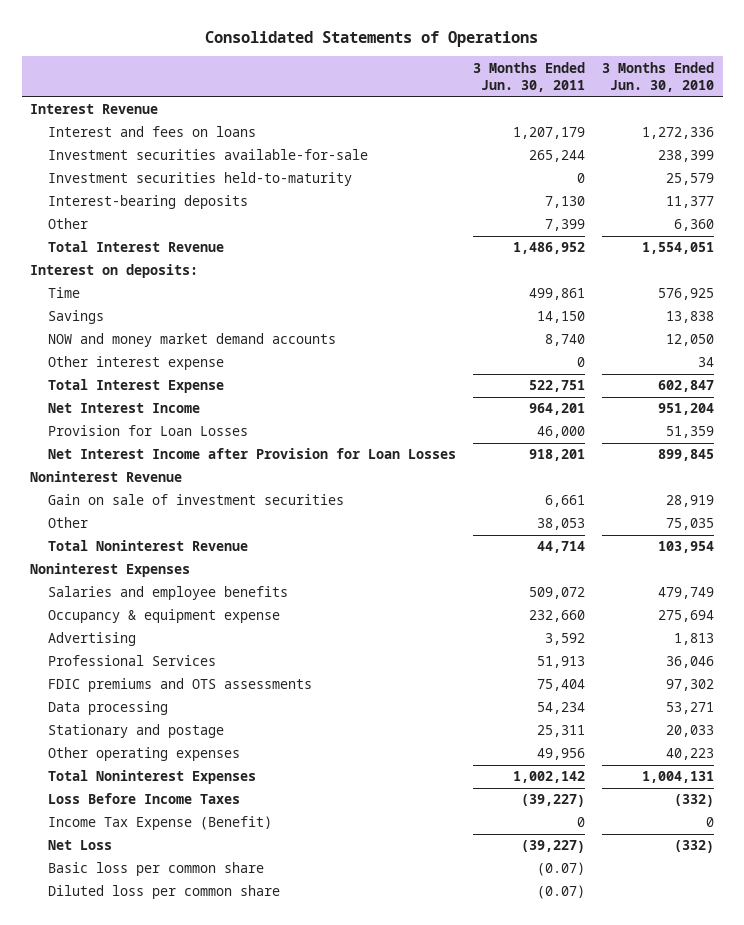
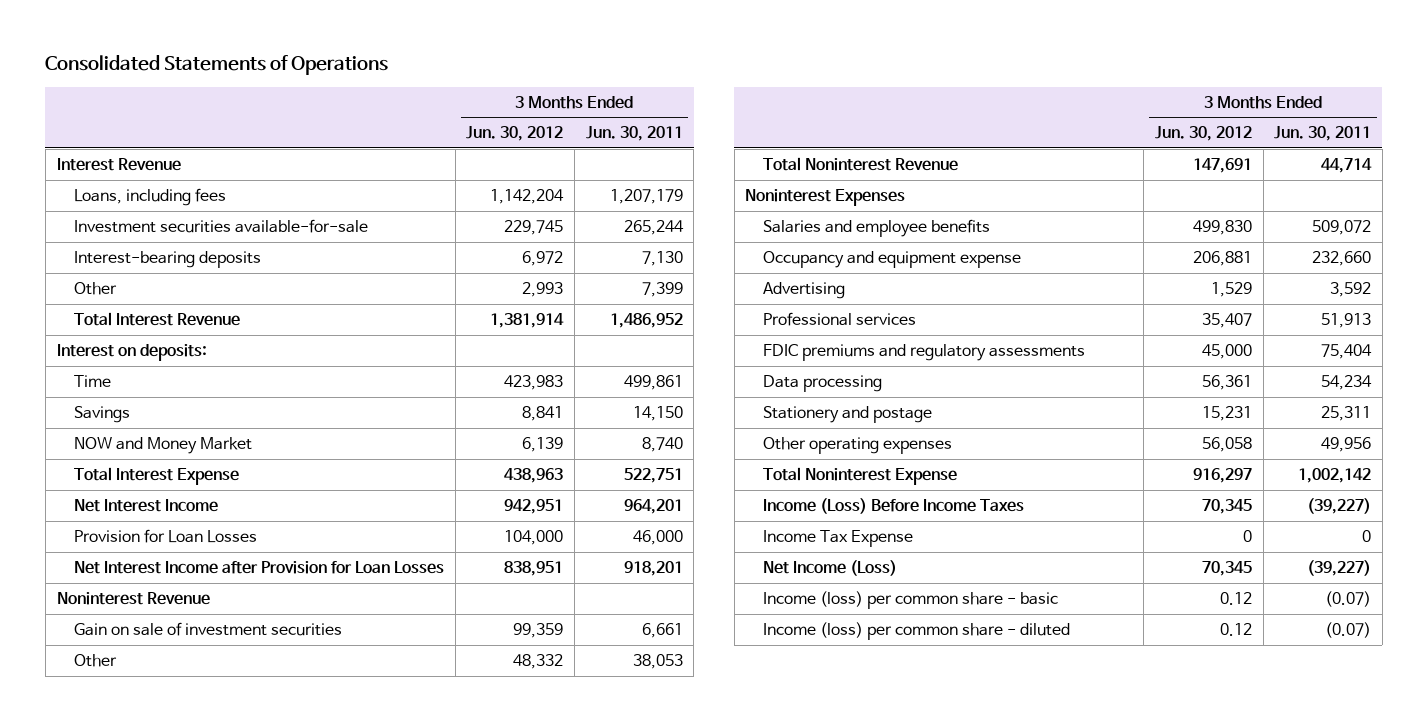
[602,61,715,92] 3 Months Ended Jun. 30, 2010 -> none
none -> [466,126,564,142] Jun. 30, 2012
[48,126,257,138] Interest and fees on loans -> [74,188,227,207] Loans, including fees
[48,172,353,187] Investment securities held-to-maturity -> none
[48,356,225,371] Other interest expense -> none
[48,333,337,348] NOW and money market demand accounts -> [74,437,253,455] NOW and Money Market
[48,609,281,624] Occupancy & equipment expense -> [762,251,1021,269] Occupancy and equipment expense
[48,655,217,667] Professional Services -> [762,312,916,327] Professional services
[48,678,313,693] FDIC premiums and OTS assessments -> [762,344,1085,362] FDIC premiums and regulatory assessments
[48,724,225,739] Stationary and postage -> [762,406,932,424] Stationery and postage
[48,770,257,785] Total Noninterest Expenses -> [762,467,957,486] Total Noninterest Expense
[48,793,241,805] Loss Before Income Taxes -> [762,498,1024,515] Income (Loss) Before Income Taxes
[48,816,273,831] Income Tax Expense (Benefit) -> [762,530,913,548] Income Tax Expense
[48,840,113,851] Net Loss -> [762,560,897,577] Net Income (Loss)
[48,862,265,877] Basic loss per common share -> [762,591,1058,610] Income (loss) per common share - basic
[48,885,281,900] Diluted loss per common share -> [762,622,1070,641] Income (loss) per common share - diluted

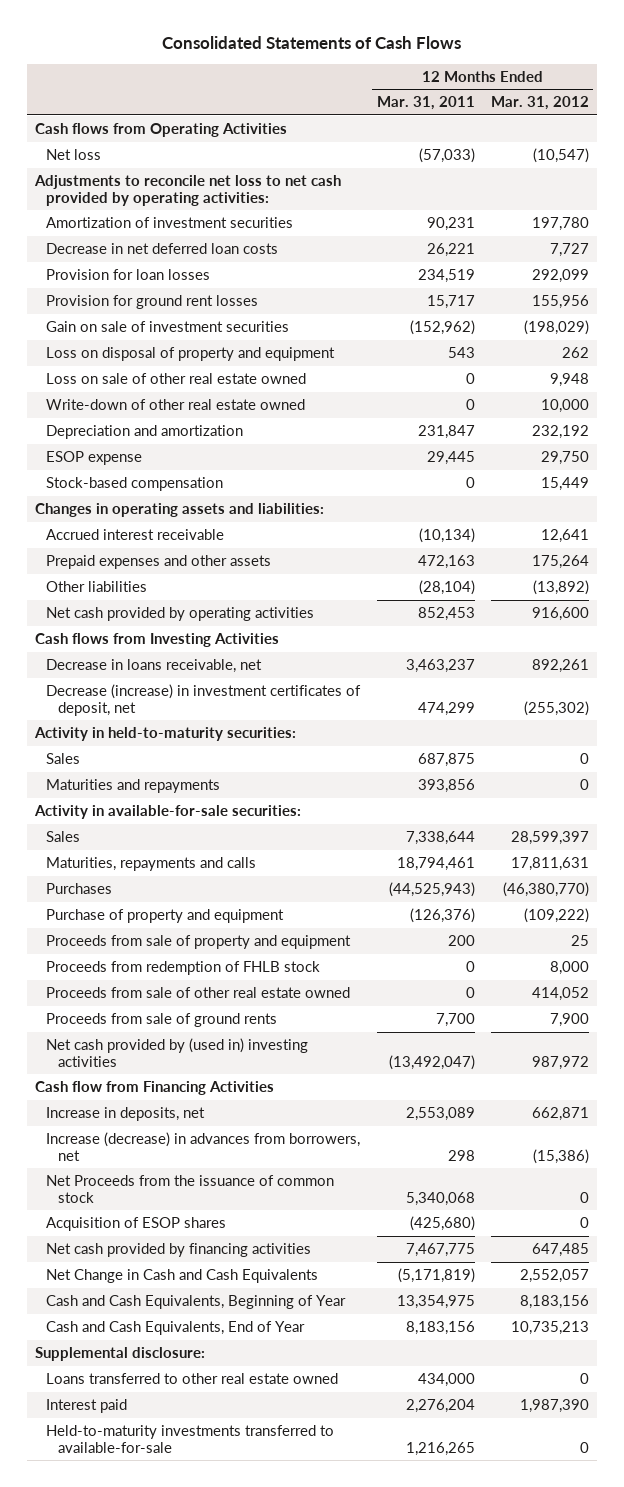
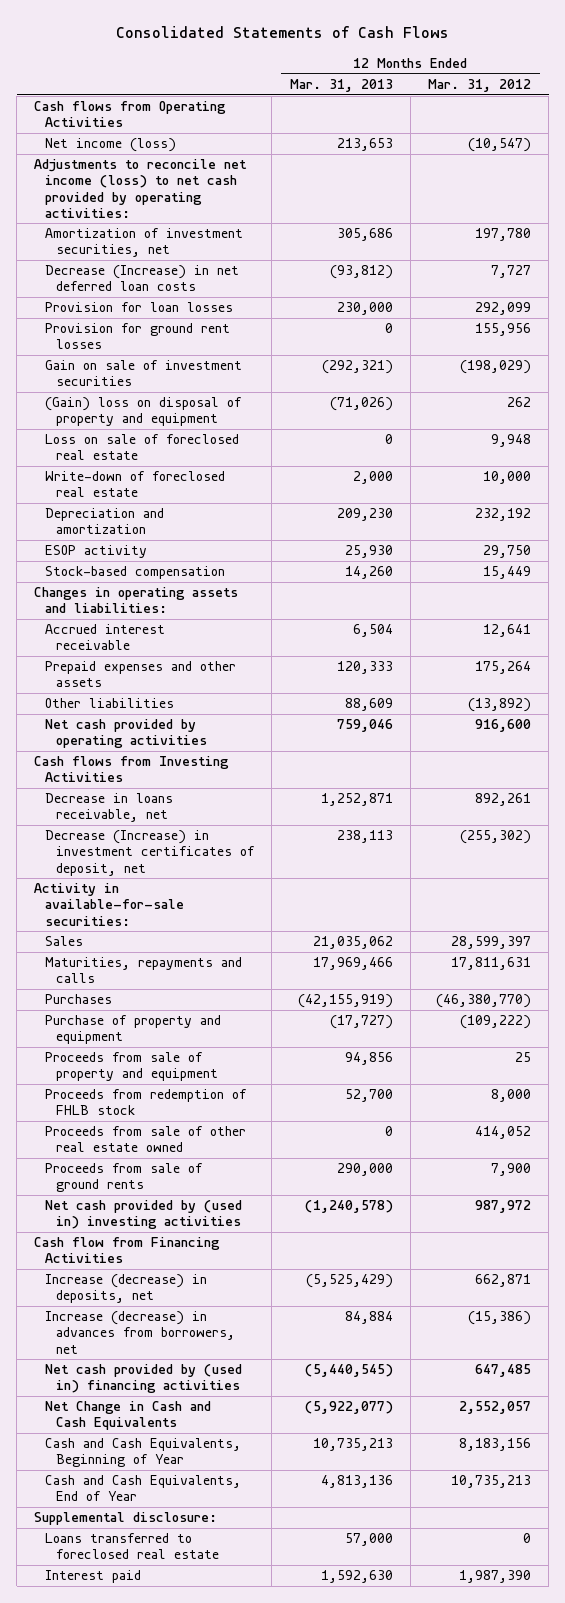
[376,96,475,111] Mar. 31, 2011 -> none
none -> [289,78,393,92] Mar. 31, 2013
[46,148,102,160] Net loss -> [45,138,177,153] Net income (loss)
[33,174,341,206] Adjustments to reconcile net loss to net cash provided by operating activities: -> [34,159,248,218] Adjustments to reconcile net income (loss) to net cash provided by operating activities:
[46,216,294,228] Amortization of investment securities -> [45,228,244,258] Amortization of investment securities, net
[46,242,279,254] Decrease in net deferred loan costs -> [45,265,240,292] Decrease (Increase) in net deferred loan costs
[46,346,336,361] Loss on disposal of property and equipment -> [45,397,243,427] (Gain) loss on disposal of property and equipment
[46,372,307,384] Loss on sale of other real estate owned -> [45,434,240,461] Loss on sale of foreclosed real estate
[46,398,306,410] Write-down of other real estate owned -> [45,471,226,498] Write-down of foreclosed real estate
[46,450,143,465] ESOP expense -> [45,545,148,559] ESOP activity
[33,726,296,741] Activity in held-to-maturity securities: -> none
[46,752,81,764] Sales -> none
[46,778,221,793] Maturities and repayments -> none
[46,683,362,716] Decrease (increase) in investment certificates of deposit, net -> [45,830,256,876] Decrease (Increase) in investment certificates of deposit, net
[46,1106,206,1121] Increase in deposits, net -> [45,1274,208,1304] Increase (decrease) in deposits, net
[46,1174,335,1203] Net Proceeds from the issuance of common stock -> none
[46,1216,227,1231] Acquisition of ESOP shares -> none
[46,1242,312,1257] Net cash provided by financing activities -> [45,1364,243,1394] Net cash provided by (used in) financing activities
[46,1372,339,1384] Loans transferred to other real estate owned -> [45,1533,220,1560] Loans transferred to foreclosed real estate
[46,1424,335,1453] Held-to-maturity investments transferred to available-for-sale -> none

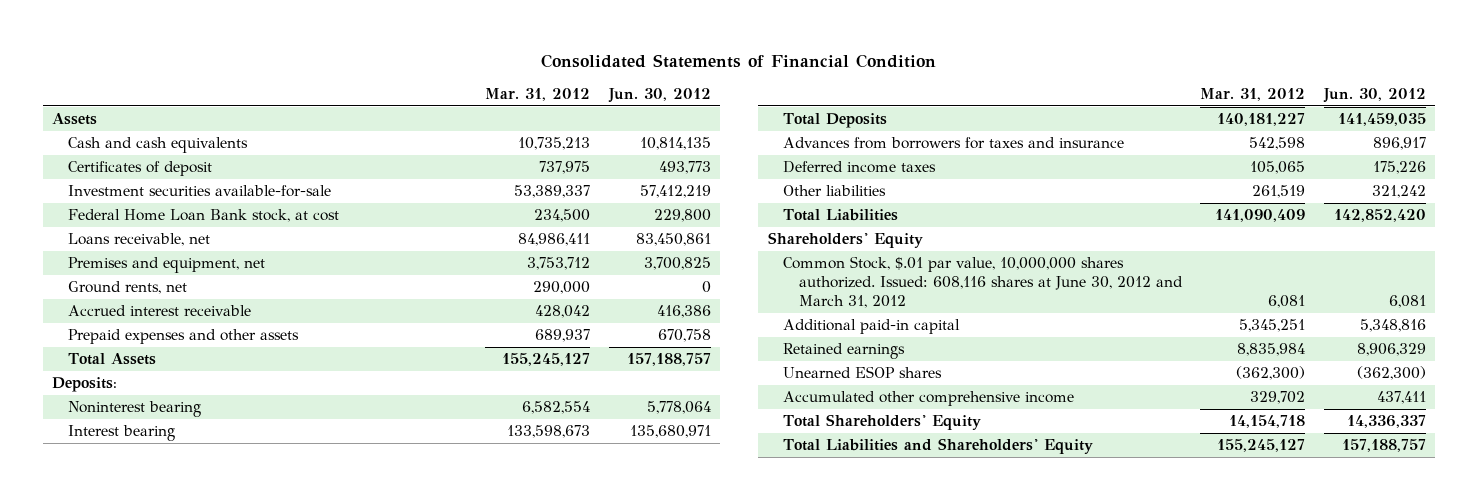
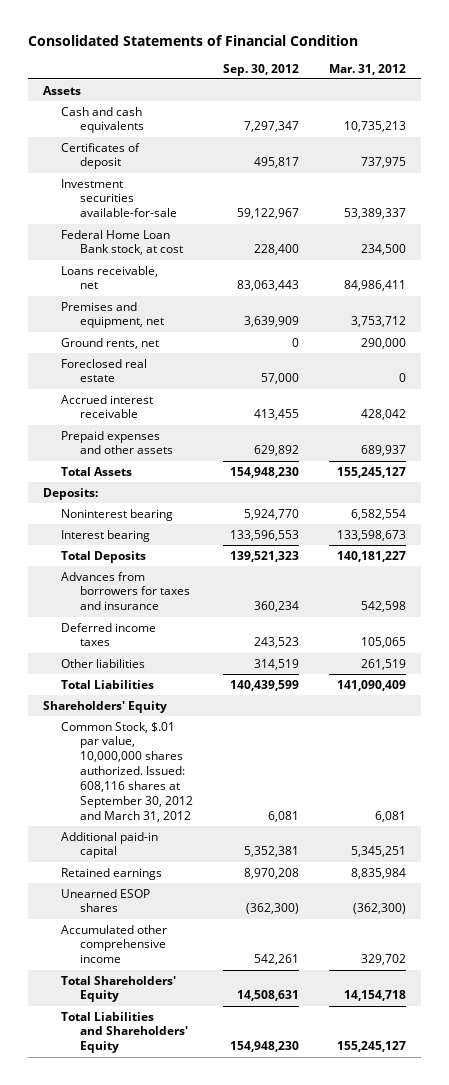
[607,88,711,104] Jun. 30, 2012 -> none
none -> [222,63,299,76] Sep. 30, 2012
none -> [61,358,148,383] Foreclosed real estate
[783,256,1183,309] Common Stock, $.01 par value, 10,000,000 shares authorized. Issued: 608,116 shares at June 30, 2012 and March 31, 2012 -> [61,721,193,822] Common Stock, $.01 par value, 10,000,000 shares authorized. Issued: 608,116 shares at September 30, 2012 and March 31, 2012

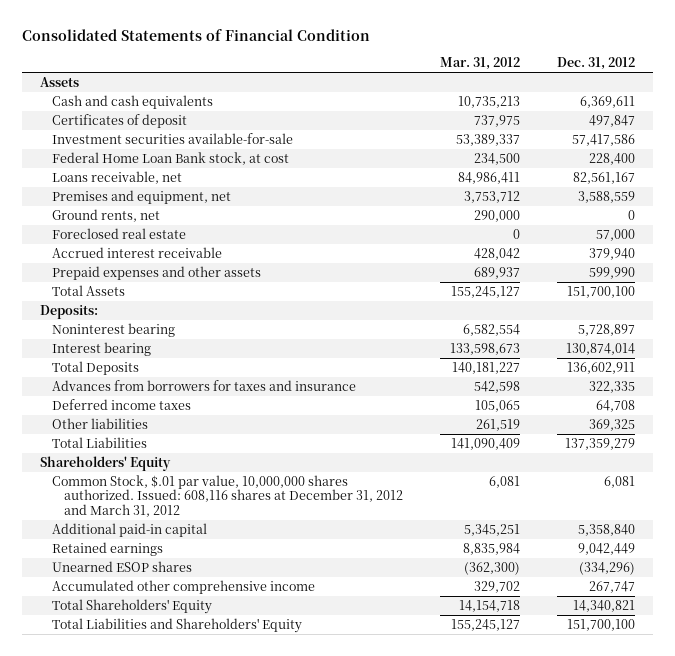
[222,63,299,76] Sep. 30, 2012 -> none
none -> [556,57,635,71] Dec. 31, 2012
[61,721,193,822] Common Stock, $.01 par value, 10,000,000 shares authorized. Issued: 608,116 shares at September 30, 2012 and March 31, 2012 -> [52,474,404,517] Common Stock, $.01 par value, 10,000,000 shares authorized. Issued: 608,116 shares at December 31, 2012 and March 31, 2012

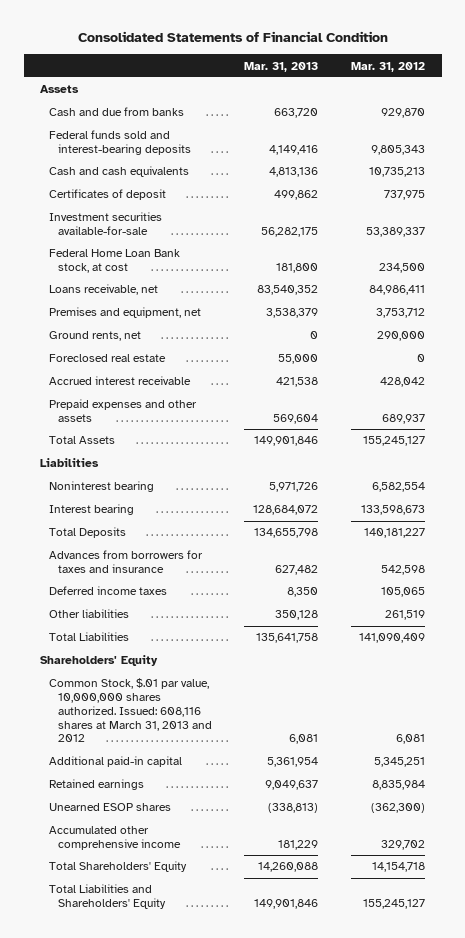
[556,57,635,71] Dec. 31, 2012 -> none
none -> [244,61,319,72] Mar. 31, 2013
none -> [48,107,184,117] Cash and due from banks
none -> [48,130,191,156] Federal funds sold and interest-bearing deposits
[40,304,99,319] Deposits: -> none
none -> [40,458,100,468] Liabilities
[52,474,404,517] Common Stock, $.01 par value, 10,000,000 shares authorized. Issued: 608,116 shares at December 31, 2012 and March 31, 2012 -> [48,678,212,743] Common Stock, $.01 par value, 10,000,000 shares authorized. Issued: 608,116 shares at March 31, 2013 and 2012

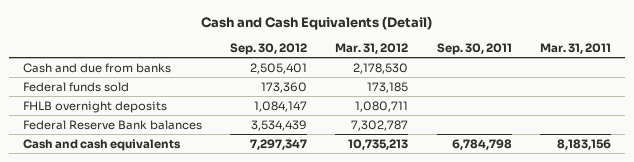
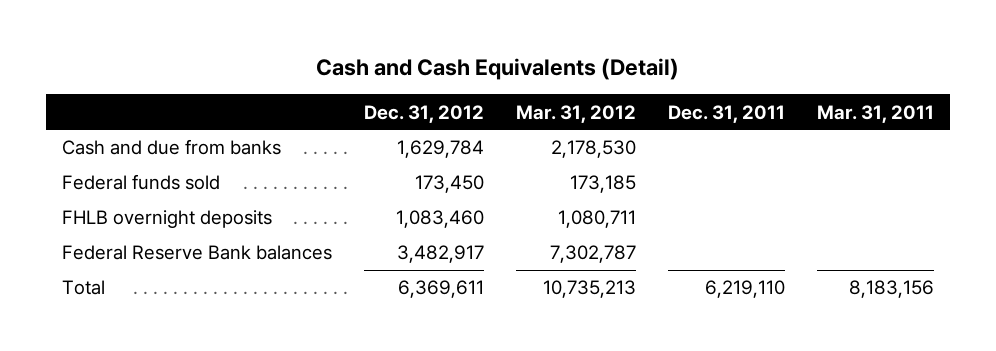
[230,42,308,55] Sep. 30, 2012 -> none
[436,42,512,55] Sep. 30, 2011 -> none
none -> [364,104,485,123] Dec. 31, 2012
none -> [668,104,786,123] Dec. 31, 2011
[23,138,182,151] Cash and cash equivalents -> [61,280,105,296] Total

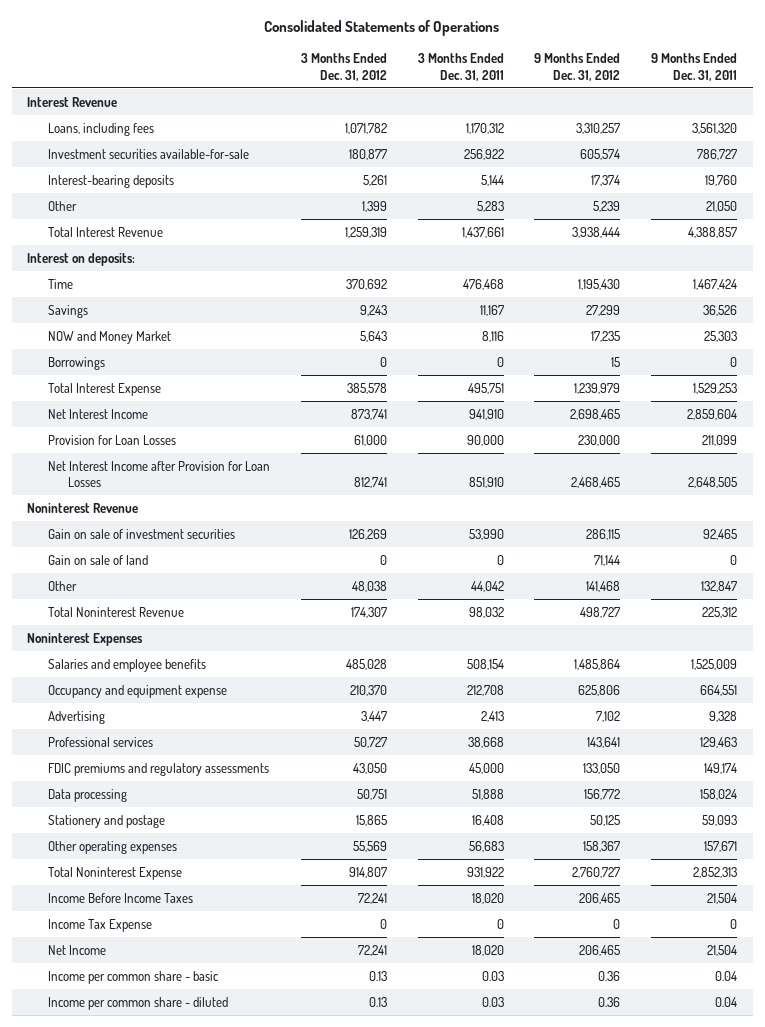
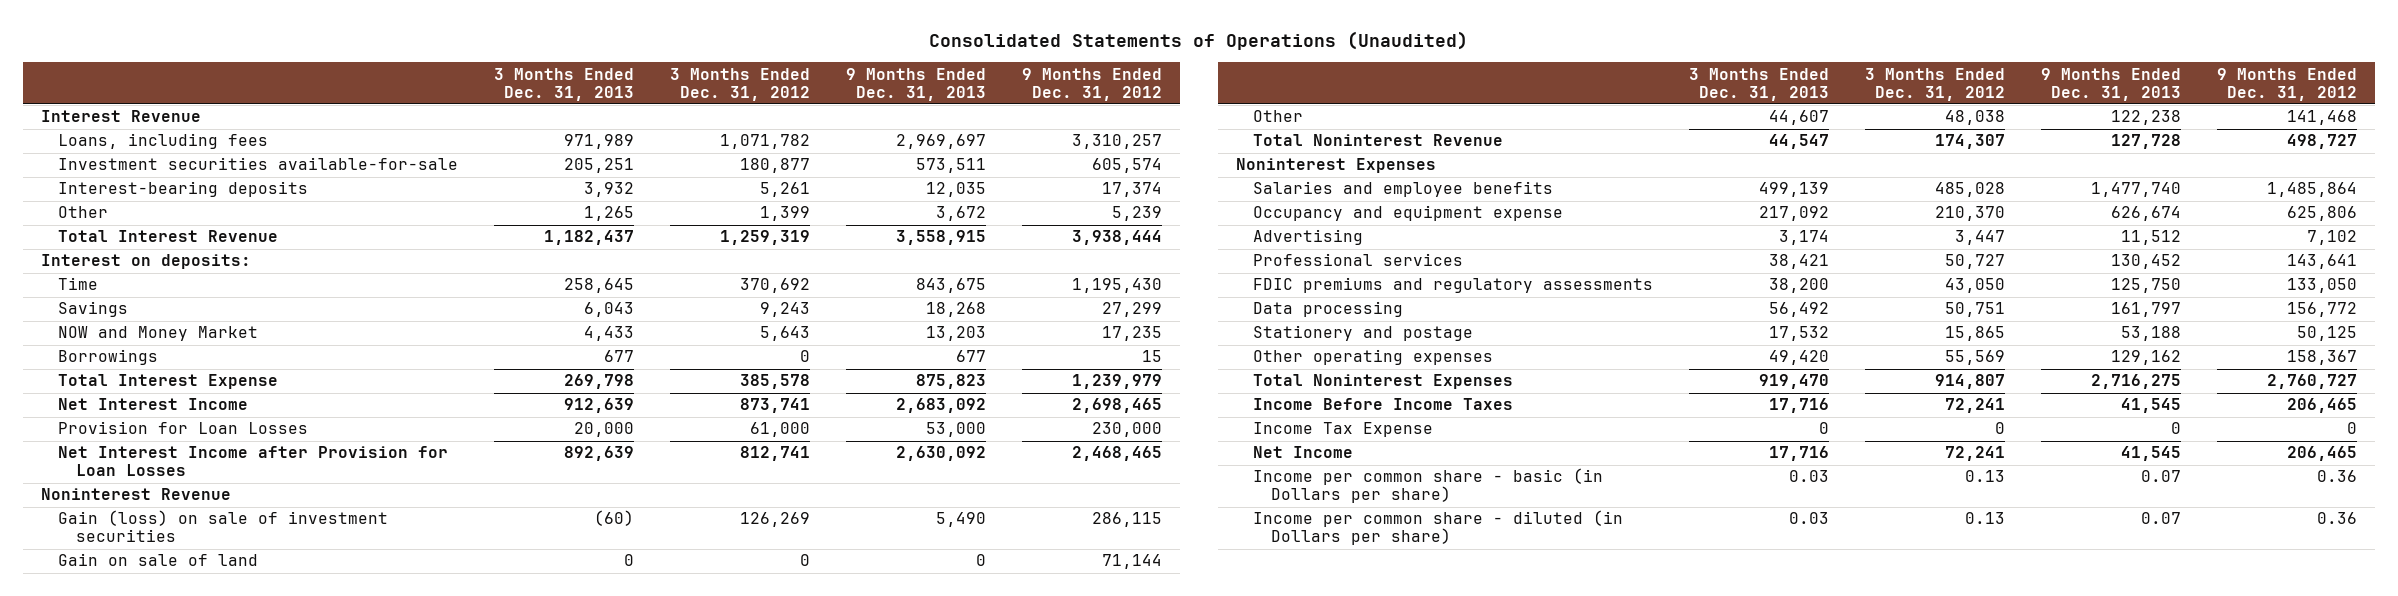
[264,20,500,37] Consolidated Statements of Operations -> [928,30,1468,50] Consolidated Statements of Operations (Unaudited)
[417,53,504,81] 3 Months Ended Dec. 31, 2011 -> none
[651,53,738,81] 9 Months Ended Dec. 31, 2011 -> none
none -> [494,67,635,101] 3 Months Ended Dec. 31, 2013
none -> [845,67,986,101] 9 Months Ended Dec. 31, 2013
[47,528,235,539] Gain on sale of investment securities -> [58,510,389,543] Gain (loss) on sale of investment securities
[47,866,182,880] Total Noninterest Expense -> [1253,374,1514,390] Total Noninterest Expenses
[47,970,219,984] Income per common share - basic -> [1253,468,1604,504] Income per common share - basic (in Dollars per share)
[47,996,228,1010] Income per common share - diluted -> [1253,510,1624,546] Income per common share - diluted (in Dollars per share)

